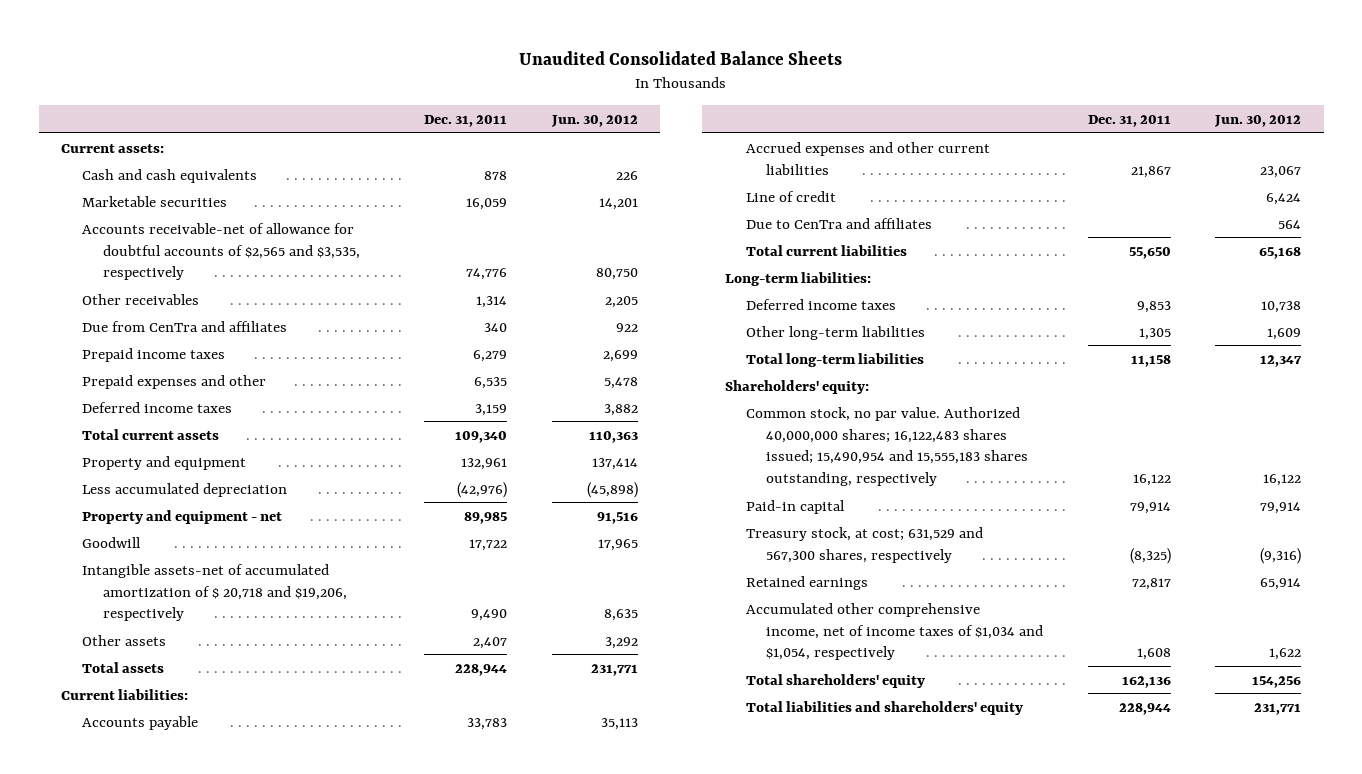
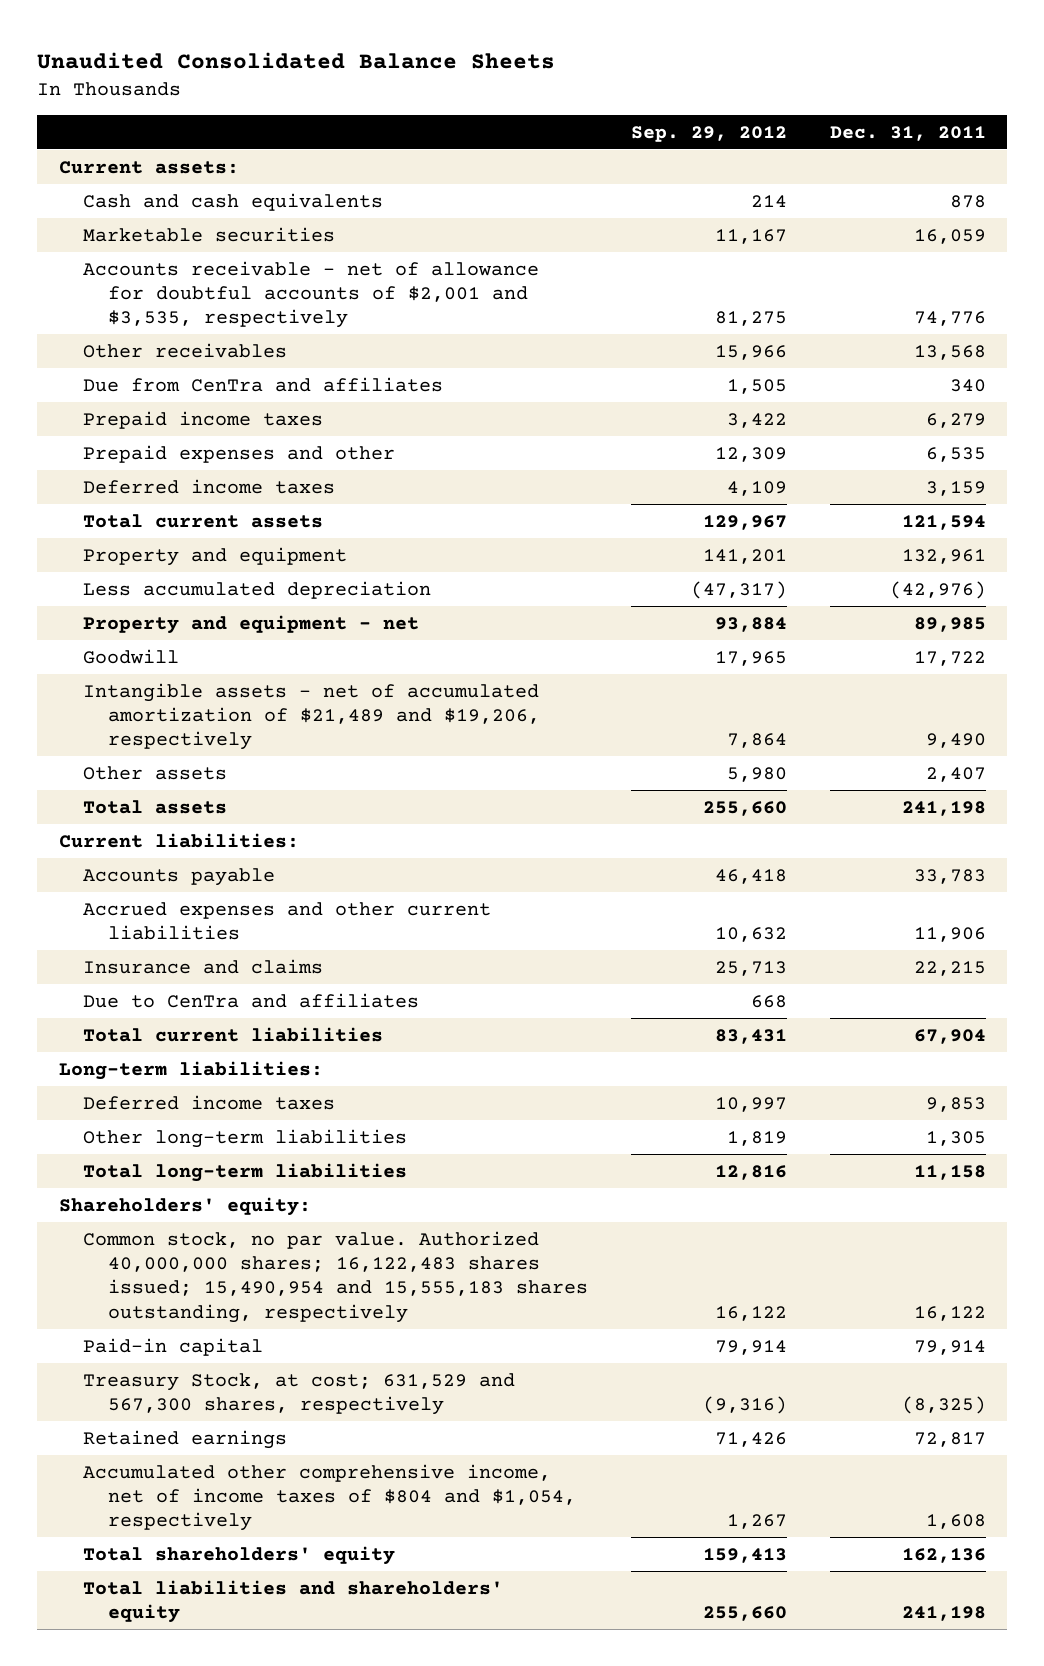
[550,114,638,127] Jun. 30, 2012 -> none
none -> [630,125,787,142] Sep. 29, 2012
[81,222,360,281] Accounts receivable-net of allowance for doubtful accounts of $2,565 and $3,535, respectively -> [83,260,540,329] Accounts receivable - net of allowance for doubtful accounts of $2,001 and $3,535, respectively
[476,295,508,308] 1,314 -> [913,344,986,360] 13,568
[455,430,508,443] 109,340 -> [901,514,986,530] 121,594
[81,563,347,622] Intangible assets-net of accumulated amortization of $ 20,718 and $19,206, respectively -> [83,682,540,751] Intangible assets - net of accumulated amortization of $21,489 and $19,206, respectively
[455,663,508,676] 228,944 -> [901,800,986,816] 241,198
[745,190,836,202] Line of credit -> none
[1130,165,1171,178] 21,867 -> [913,927,986,943] 11,906
none -> [83,958,324,974] Insurance and claims
[1128,246,1171,259] 55,650 -> [913,1028,986,1044] 67,904
[745,526,983,563] Treasury stock, at cost; 631,529 and 567,300 shares, respectively -> [83,1372,516,1416] Treasury Stock, at cost; 631,529 and 567,300 shares, respectively
[745,602,1044,661] Accumulated other comprehensive income, net of income taxes of $1,034 and $1,054, respectively -> [83,1463,576,1532] Accumulated other comprehensive income, net of income taxes of $804 and $1,054, respectively
[1118,702,1171,715] 228,944 -> [901,1606,986,1622] 241,198

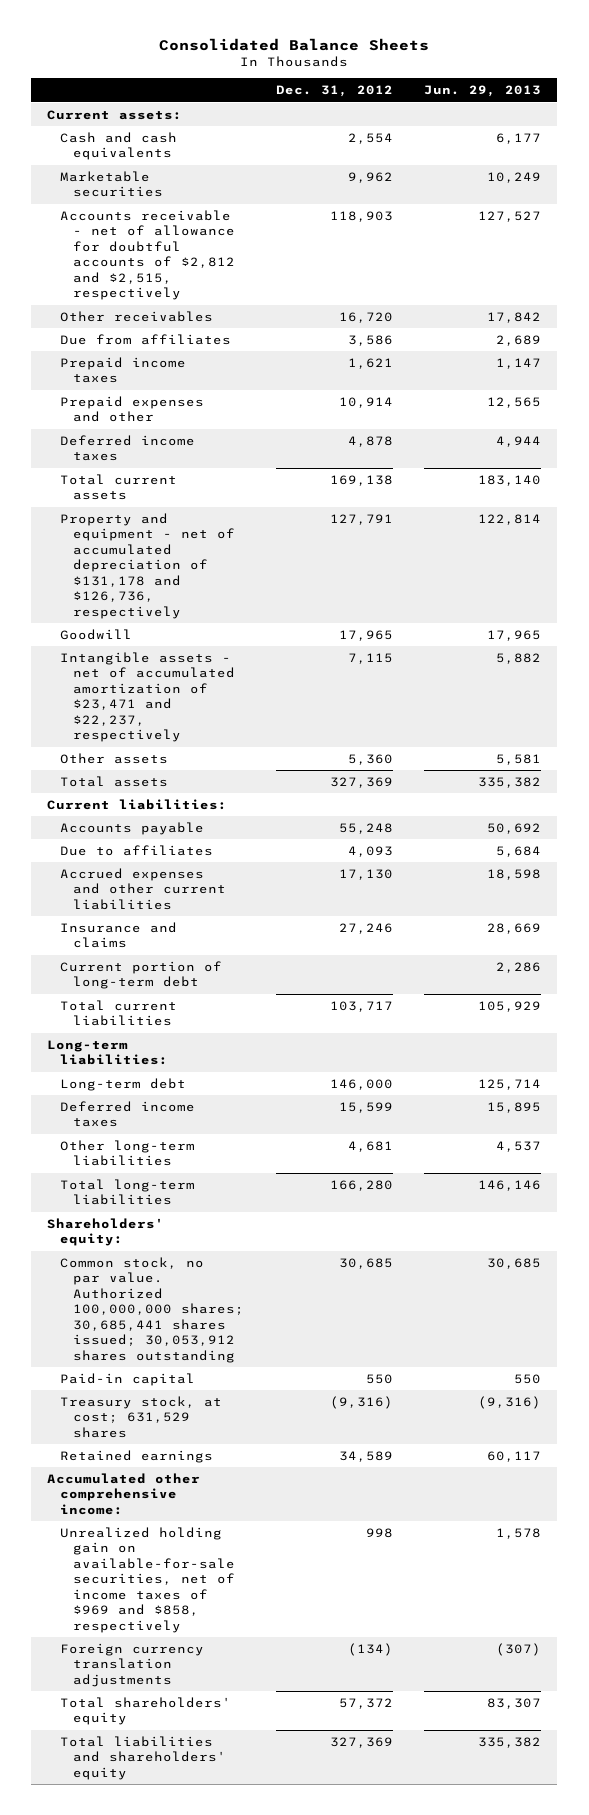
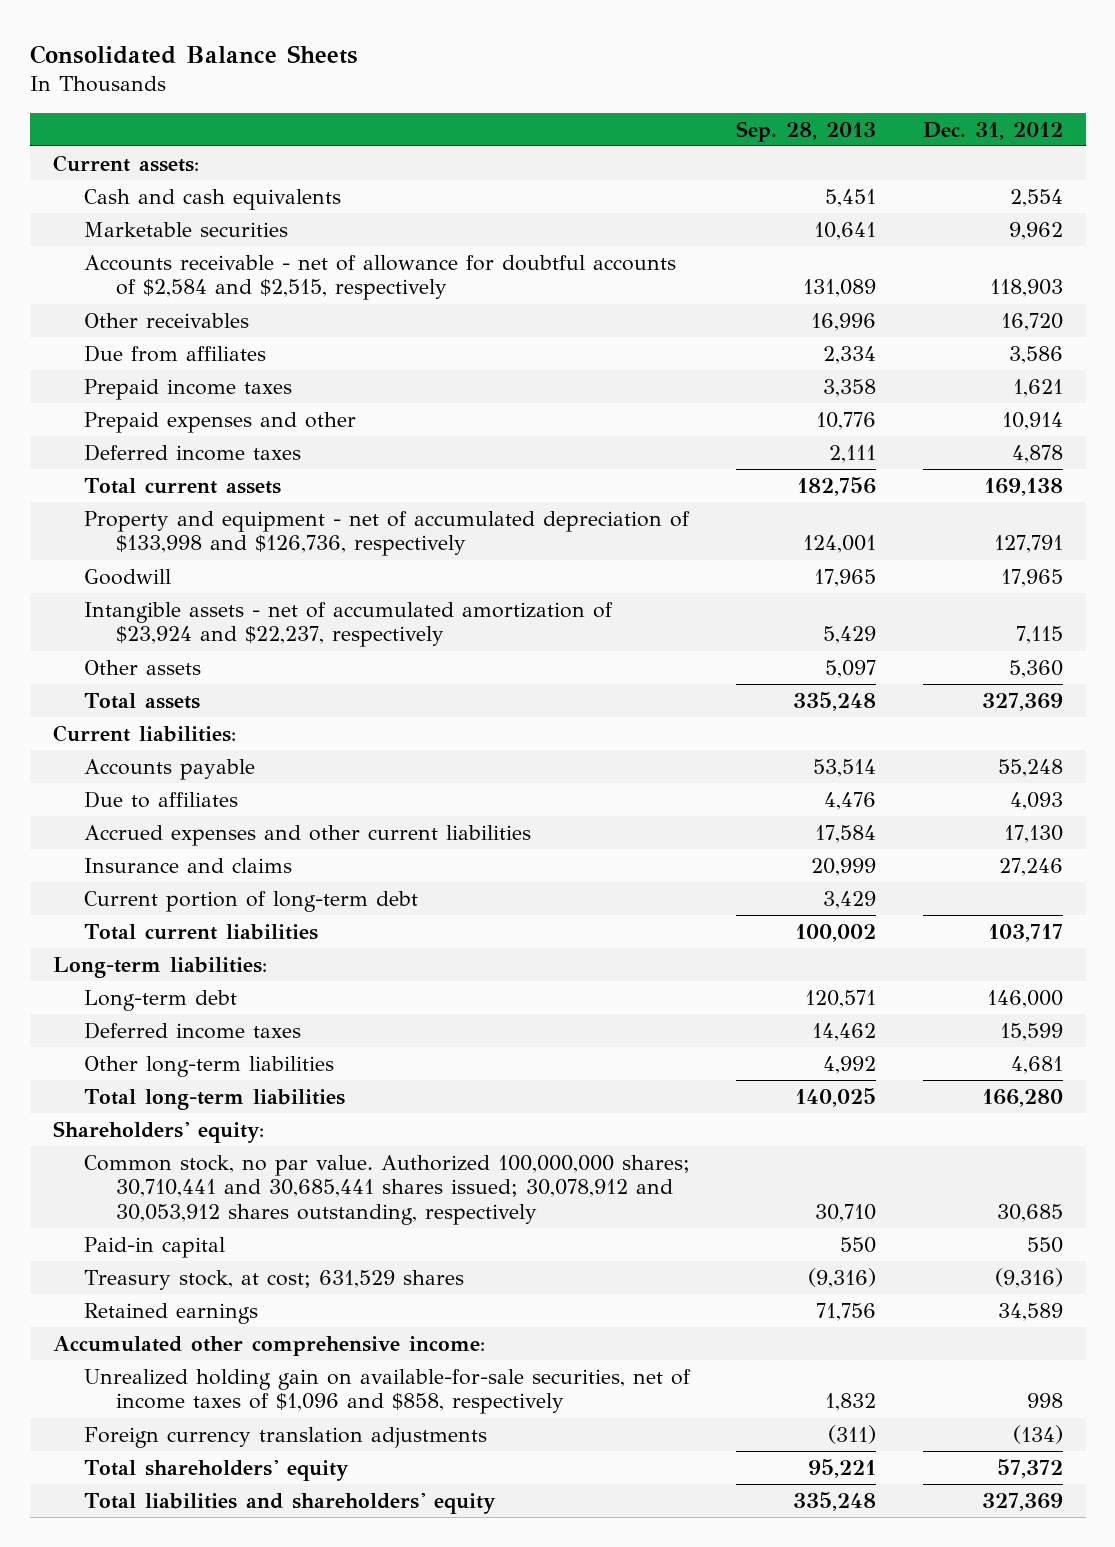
[424,85,542,98] Jun. 29, 2013 -> none
none -> [736,120,877,142] Sep. 28, 2013
[60,209,235,301] Accounts receivable - net of allowance for doubtful accounts of $2,812 and $2,515, respectively -> [84,254,677,301] Accounts receivable - net of allowance for doubtful accounts of $2,584 and $2,515, respectively
[60,512,235,619] Property and equipment - net of accumulated depreciation of $131,178 and $126,736, respectively -> [84,510,691,557] Property and equipment - net of accumulated depreciation of $133,998 and $126,736, respectively
[60,651,235,743] Intangible assets - net of accumulated amortization of $23,471 and $22,237, respectively -> [84,601,614,648] Intangible assets - net of accumulated amortization of $23,924 and $22,237, respectively
[60,1256,244,1363] Common stock, no par value. Authorized 100,000,000 shares; 30,685,441 shares issued; 30,053,912 shares outstanding -> [84,1154,691,1225] Common stock, no par value. Authorized 100,000,000 shares; 30,710,441 and 30,685,441 shares issued; 30,078,912 and 30,053,912 shares outstanding, respectively
[60,1526,235,1633] Unrealized holding gain on available-for-sale securities, net of income taxes of $969 and $858, respectively -> [84,1368,692,1415] Unrealized holding gain on available-for-sale securities, net of income taxes of $1,096 and $858, respectively

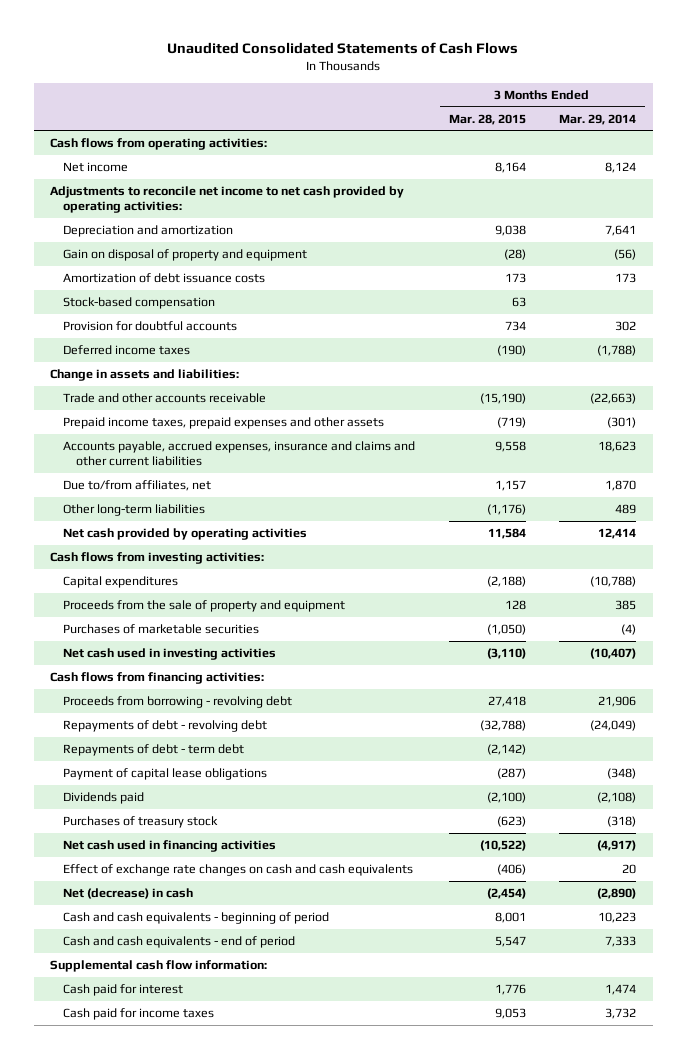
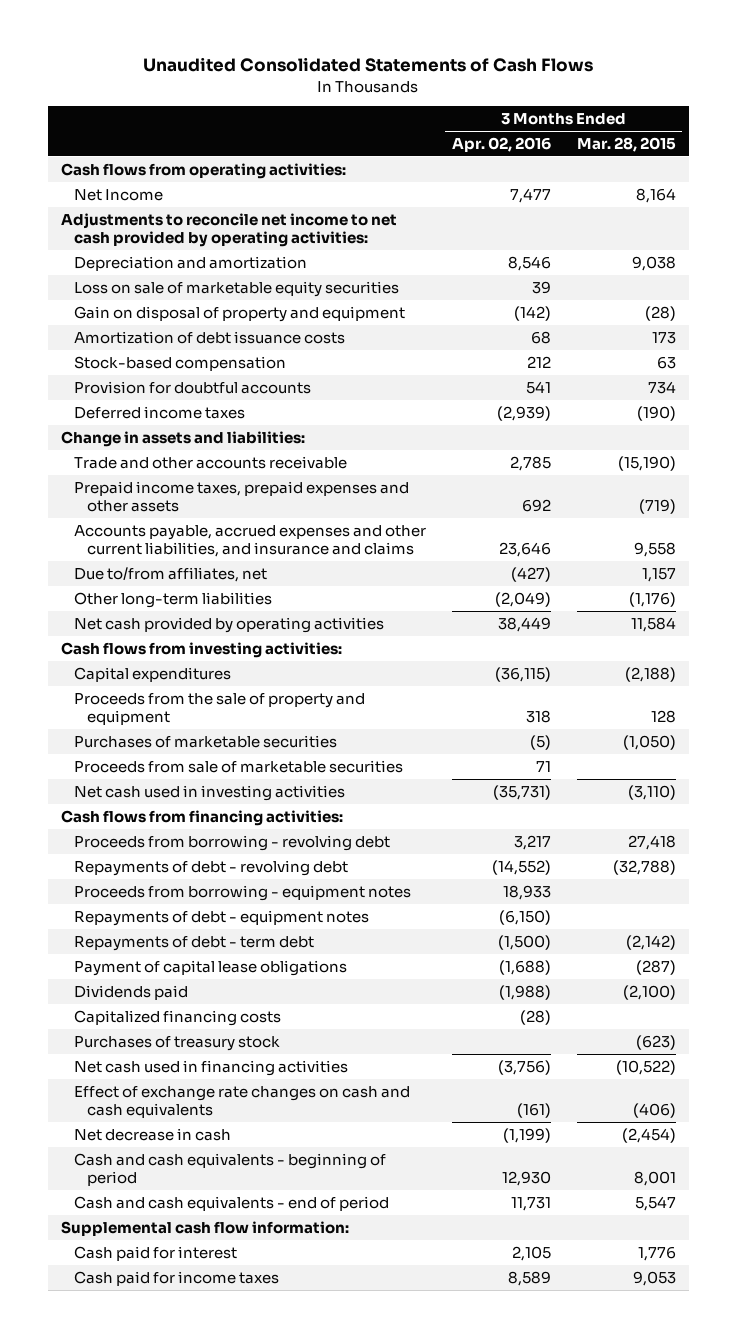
[559,113,637,125] Mar. 29, 2014 -> none
none -> [451,136,551,152] Apr. 02, 2016
[63,161,129,172] Net income -> [73,188,163,201] Net Income
none -> [73,280,399,297] Loss on sale of marketable equity securities
[63,440,416,467] Accounts payable, accrued expenses, insurance and claims and other current liabilities -> [73,524,426,557] Accounts payable, accrued expenses and other current liabilities, and insurance and claims
none -> [73,759,403,773] Proceeds from sale of marketable securities
none -> [73,884,411,901] Proceeds from borrowing - equipment notes
none -> [73,909,369,926] Repayments of debt - equipment notes
none -> [73,1009,281,1026] Capitalized financing costs
[63,887,194,899] Net (decrease) in cash -> [73,1127,231,1141] Net decrease in cash

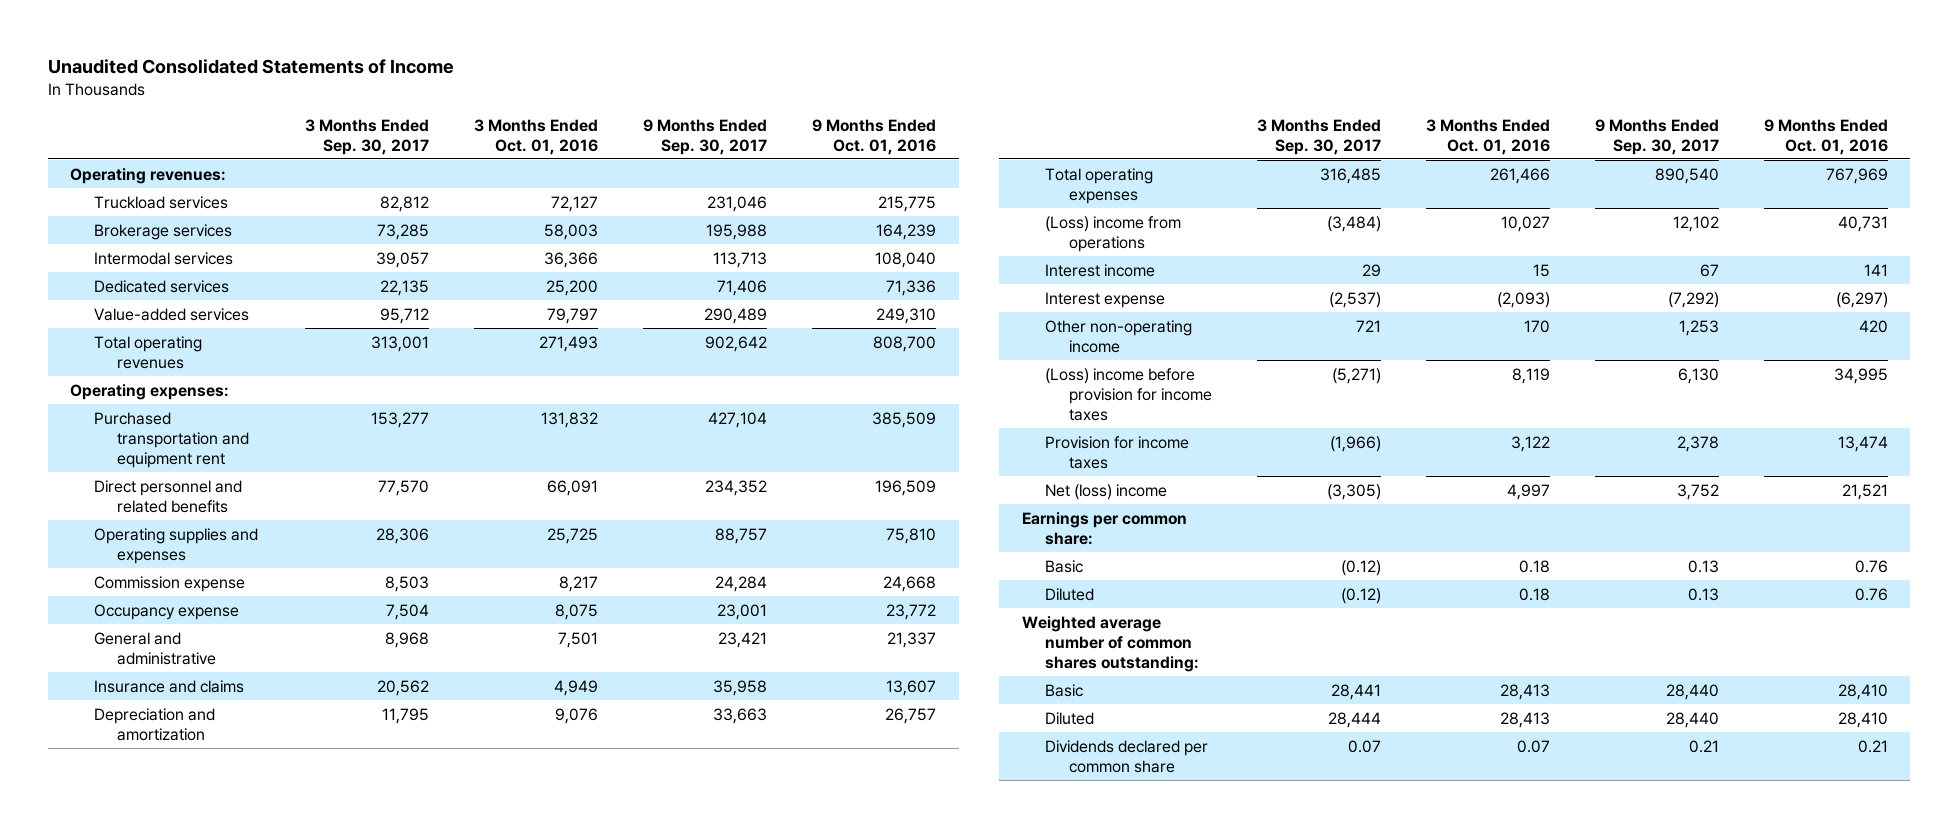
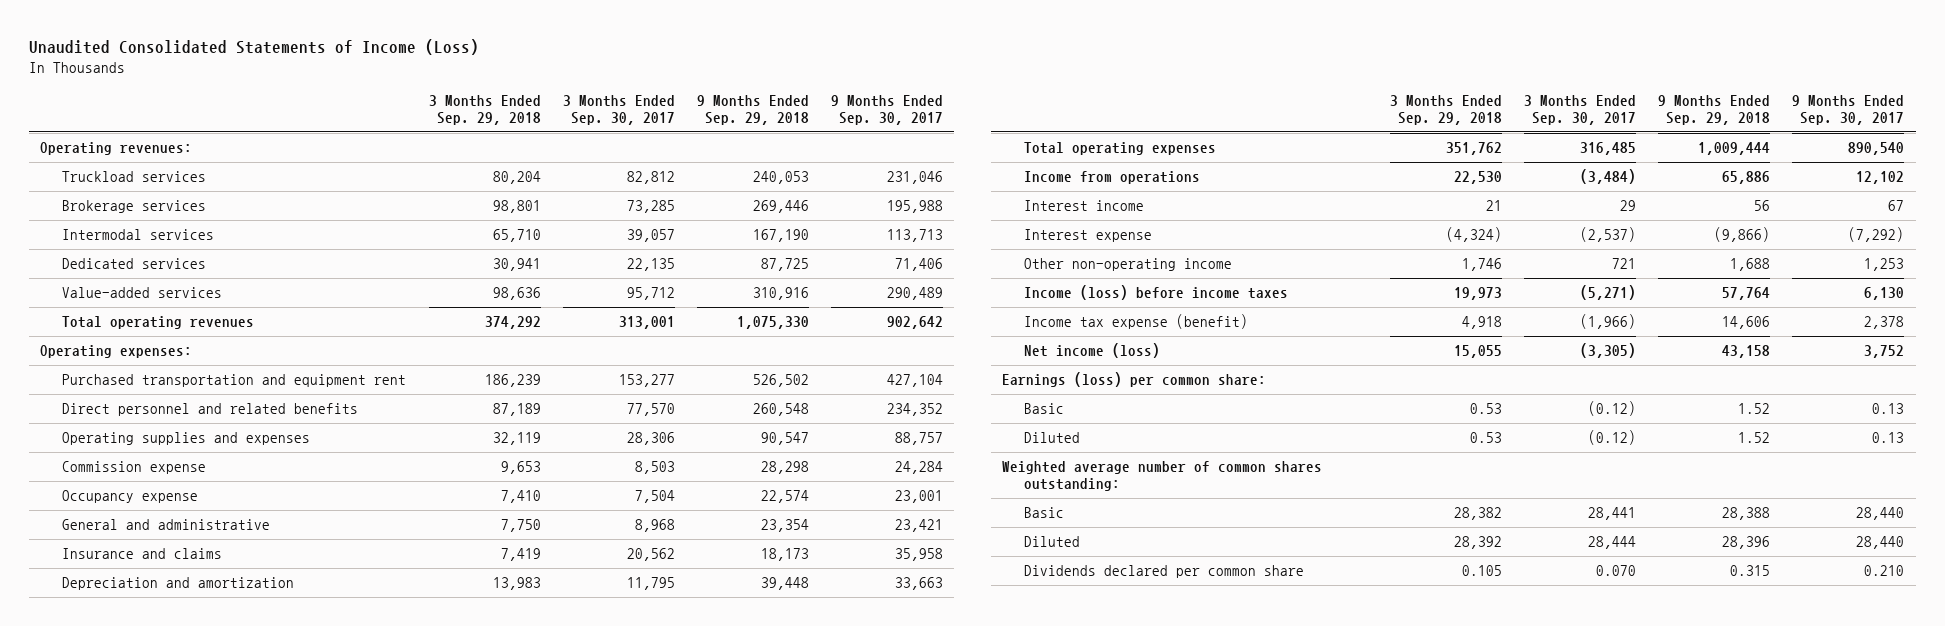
[47,58,454,74] Unaudited Consolidated Statements of Income -> [29,38,480,55] Unaudited Consolidated Statements of Income (Loss)
[474,118,599,155] 3 Months Ended Oct. 01, 2016 -> none
[812,118,937,155] 9 Months Ended Oct. 01, 2016 -> none
none -> [428,95,541,126] 3 Months Ended Sep. 29, 2018
none -> [696,95,809,126] 9 Months Ended Sep. 29, 2018
[1045,215,1182,252] (Loss) income from operations -> [1023,170,1200,184] Income from operations
[1045,367,1212,421] (Loss) income before provision for income taxes -> [1023,284,1288,300] Income (loss) before income taxes
[1045,435,1190,469] Provision for income taxes -> [1023,313,1248,329] Income tax expense (benefit)
[1045,483,1168,500] Net (loss) income -> [1023,342,1160,358] Net income (loss)
[1021,511,1187,545] Earnings per common share: -> [1001,371,1266,387] Earnings (loss) per common share:
[1347,739,1381,753] 0.07 -> [1596,564,1637,576] 0.070
[1688,739,1719,753] 0.21 -> [1864,564,1905,576] 0.210

